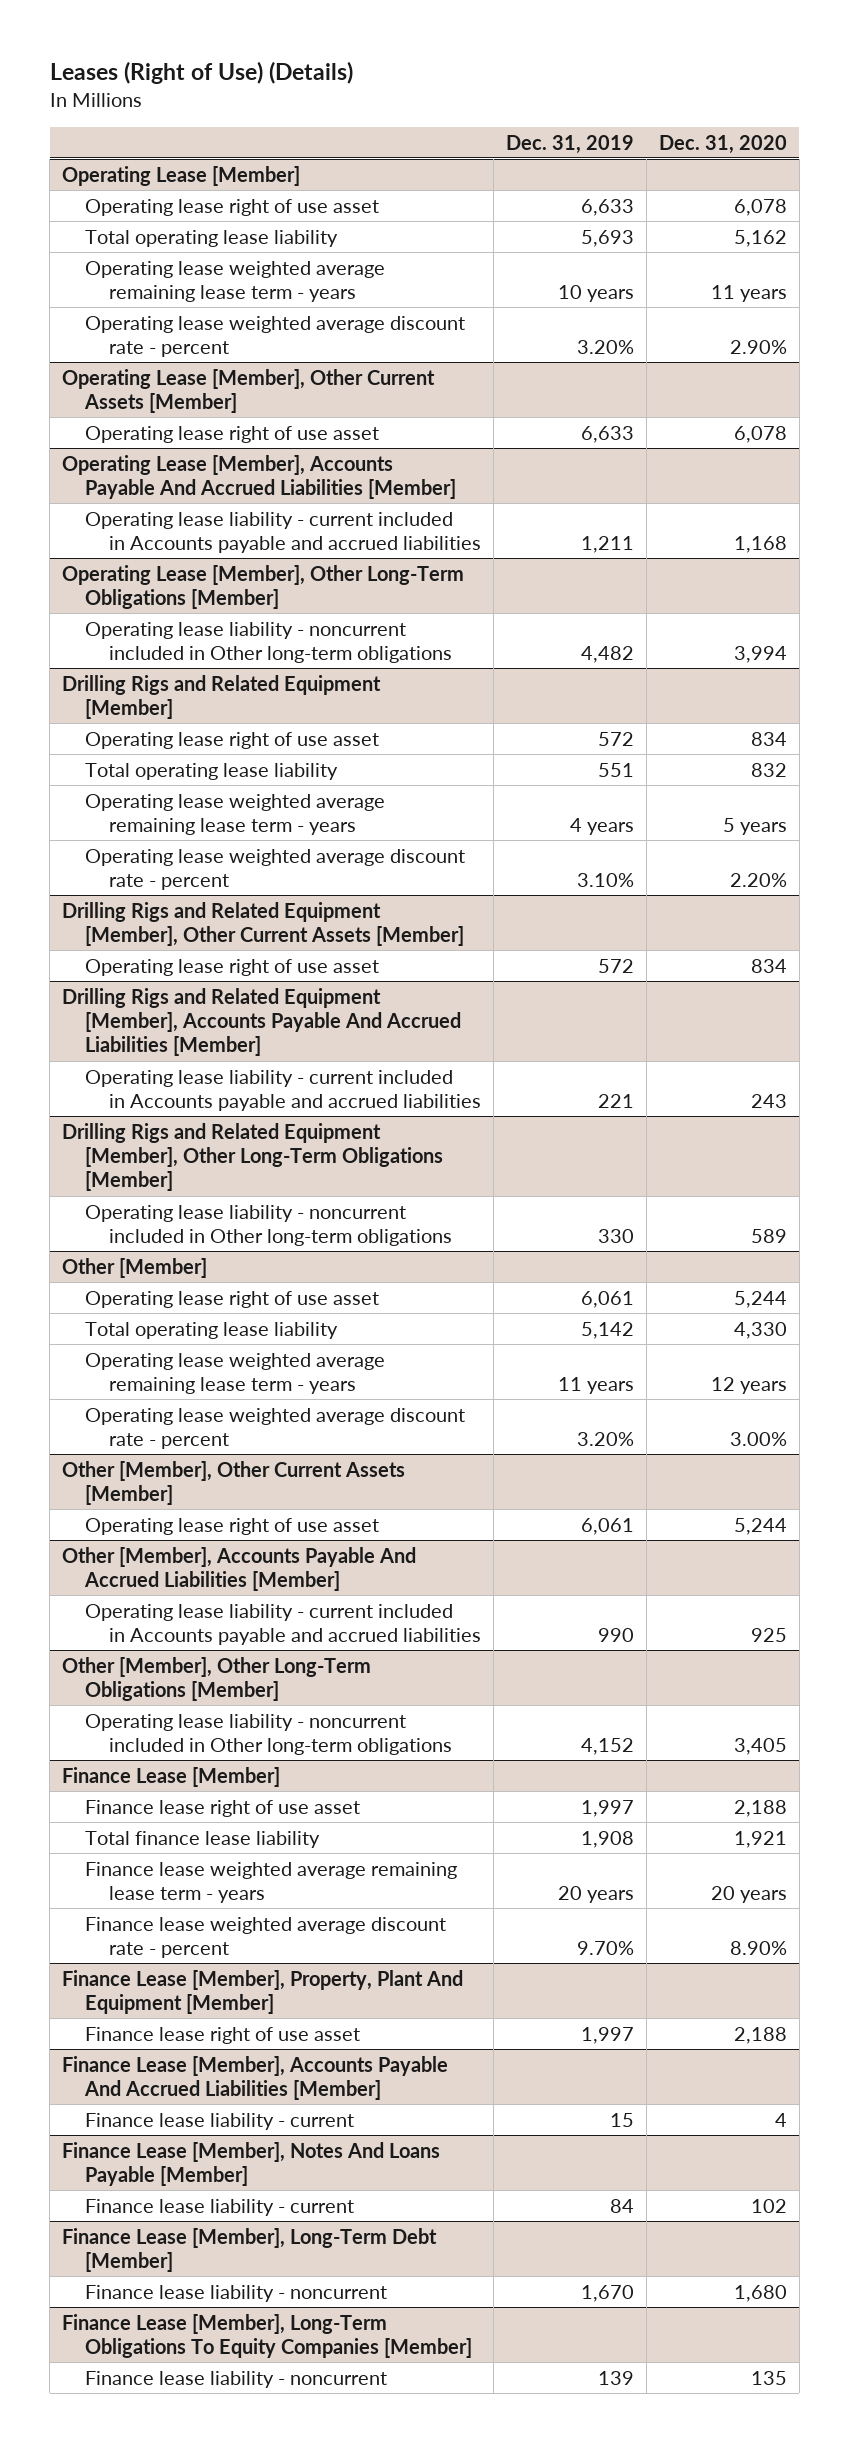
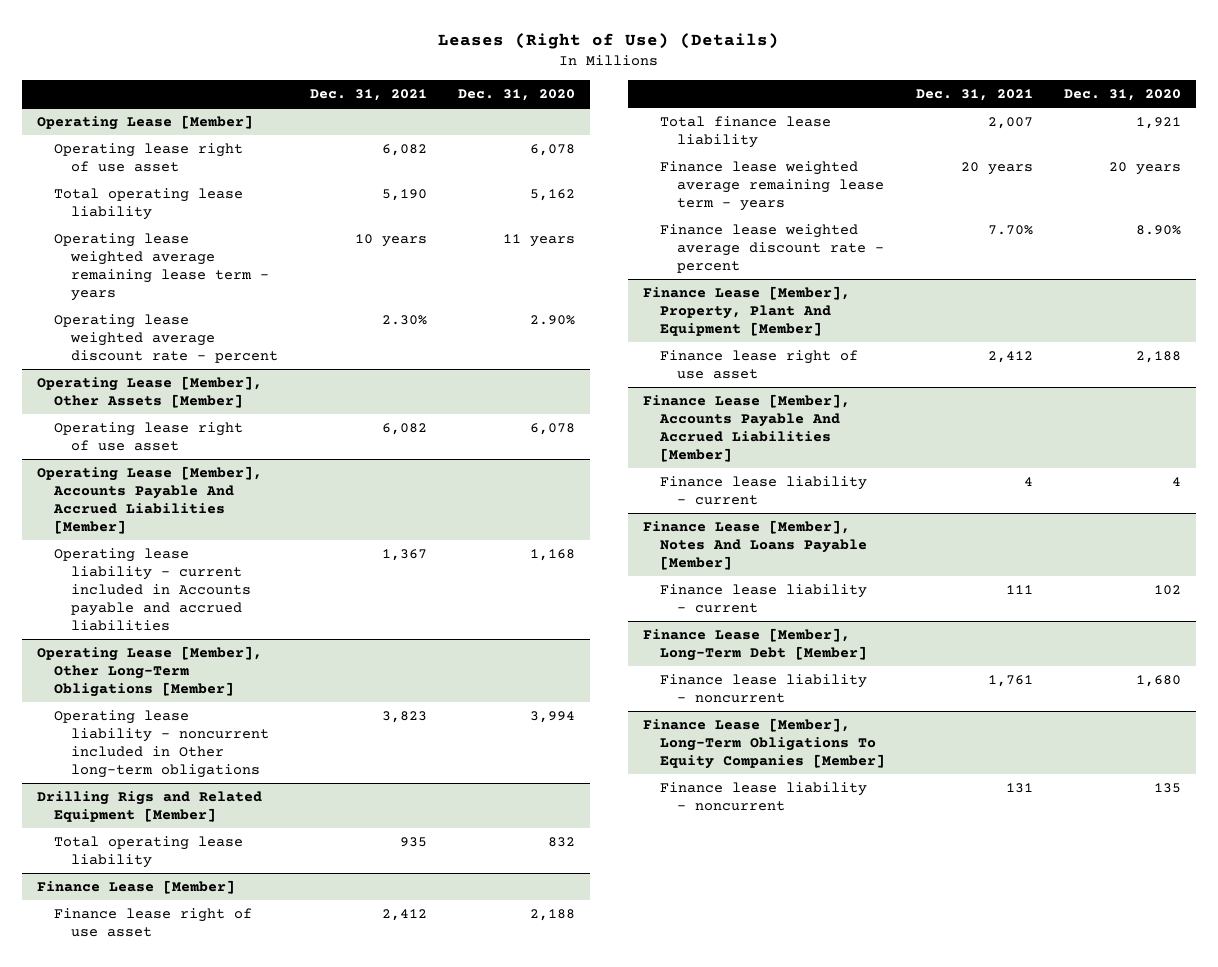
[505,134,634,154] Dec. 31, 2019 -> none
none -> [309,89,427,102] Dec. 31, 2021
[62,368,436,413] Operating Lease [Member], Other Current Assets [Member] -> [37,375,263,408] Operating Lease [Member], Other Assets [Member]
[85,731,380,749] Operating lease right of use asset -> none
[85,793,386,835] Operating lease weighted average remaining lease term - years -> none
[85,848,466,890] Operating lease weighted average discount rate - percent -> none
[62,901,465,946] Drilling Rigs and Related Equipment [Member], Other Current Assets [Member] -> none
[85,958,380,976] Operating lease right of use asset -> none
[62,987,462,1057] Drilling Rigs and Related Equipment [Member], Accounts Payable And Accrued Liabilities [Member] -> none
[85,1069,481,1111] Operating lease liability - current included in Accounts payable and accrued liabilities -> none
[62,1122,444,1192] Drilling Rigs and Related Equipment [Member], Other Long-Term Obligations [Member] -> none
[85,1204,452,1246] Operating lease liability - noncurrent included in Other long-term obligations -> none
[62,1257,208,1278] Other [Member] -> none
[85,1290,380,1308] Operating lease right of use asset -> none
[85,1321,339,1339] Total operating lease liability -> none
[85,1352,386,1394] Operating lease weighted average remaining lease term - years -> none
[85,1407,466,1449] Operating lease weighted average discount rate - percent -> none
[62,1460,406,1505] Other [Member], Other Current Assets [Member] -> none
[85,1517,380,1535] Operating lease right of use asset -> none
[62,1546,417,1591] Other [Member], Accounts Payable And Accrued Liabilities [Member] -> none
[85,1603,481,1645] Operating lease liability - current included in Accounts payable and accrued liabilities -> none
[62,1656,372,1701] Other [Member], Other Long-Term Obligations [Member] -> none
[85,1713,452,1755] Operating lease liability - noncurrent included in Other long-term obligations -> none

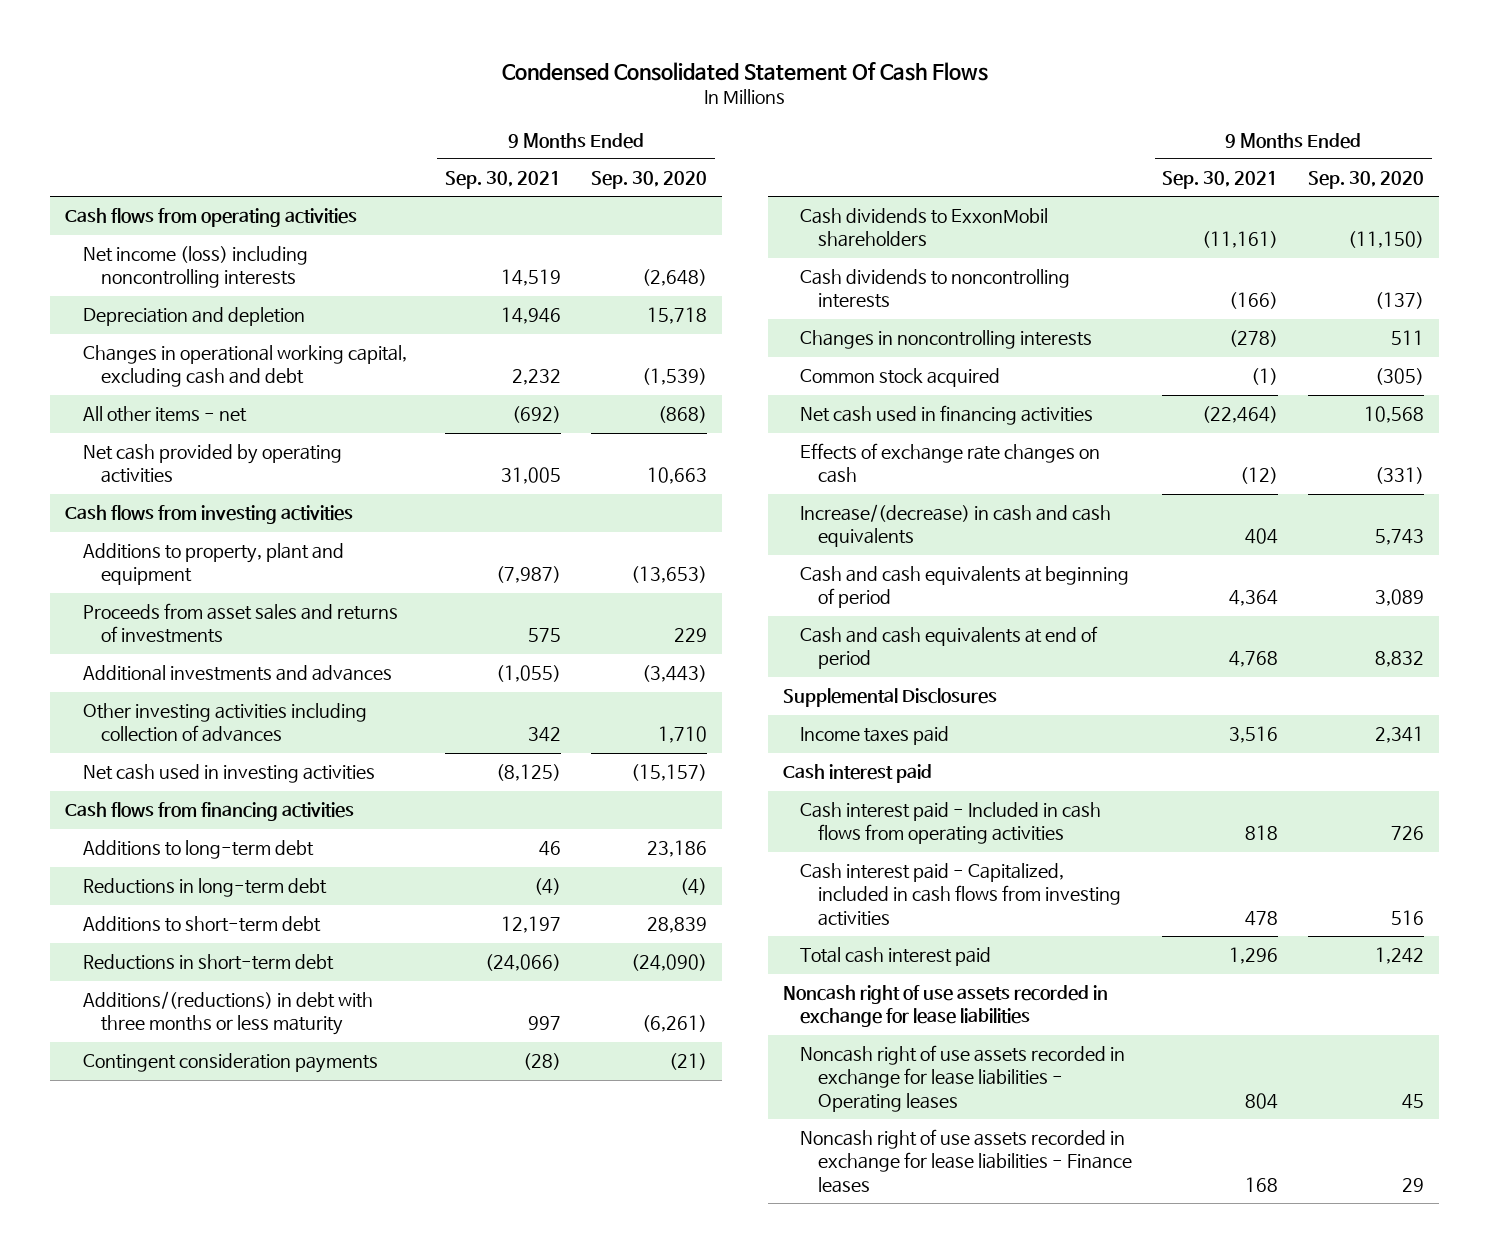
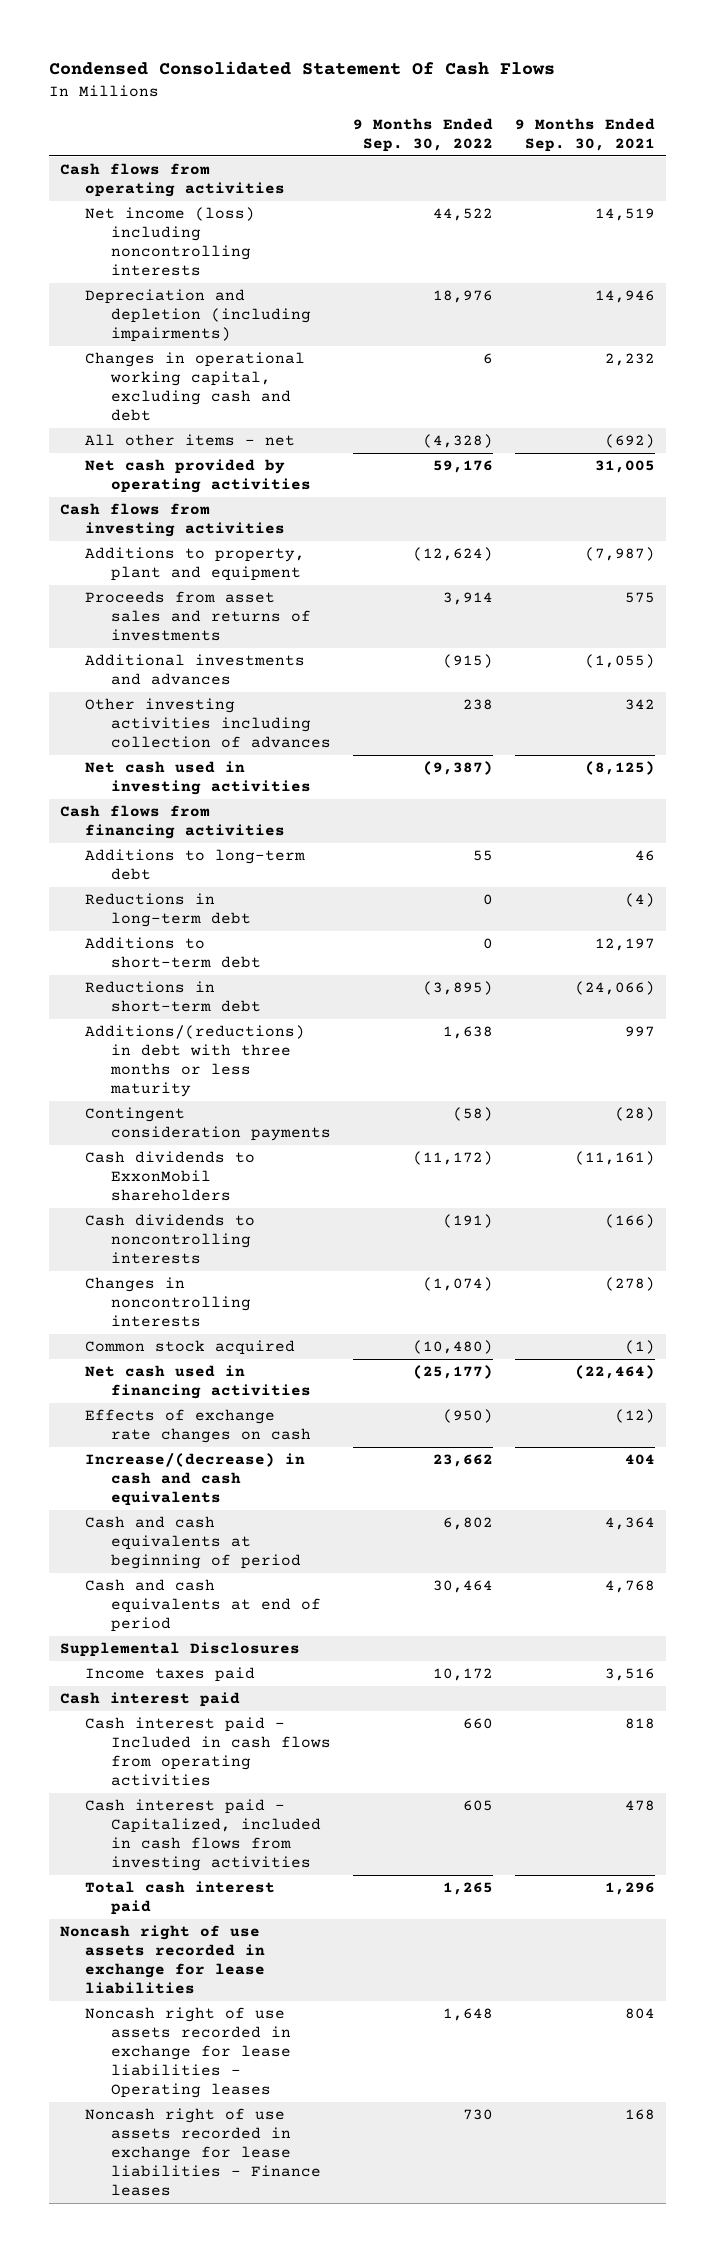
[590,171,707,190] Sep. 30, 2020 -> none
none -> [352,117,493,152] 9 Months Ended Sep. 30, 2022
[83,307,306,327] Depreciation and depletion -> [85,289,311,342] Depreciation and depletion (including impairments)

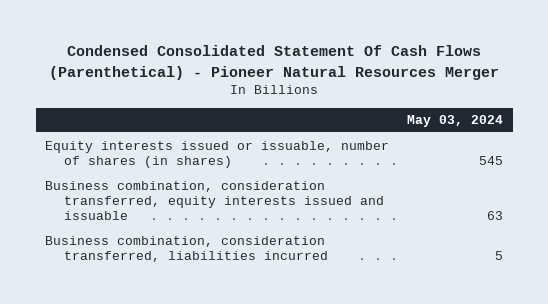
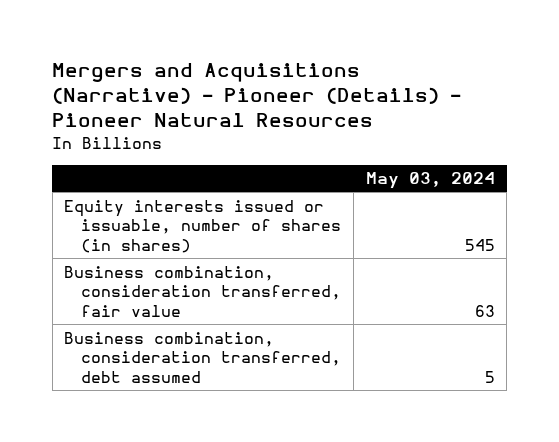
[49,45,500,80] Condensed Consolidated Statement Of Cash Flows (Parenthetical) - Pioneer Natural Resources Merger -> [52,63,462,127] Mergers and Acquisitions (Narrative) - Pioneer (Details) - Pioneer Natural Resources
[44,180,384,221] Business combination, consideration transferred, equity interests issued and issuable -> [64,265,342,317] Business combination, consideration transferred, fair value
[44,235,328,262] Business combination, consideration transferred, liabilities incurred -> [64,331,342,383] Business combination, consideration transferred, debt assumed

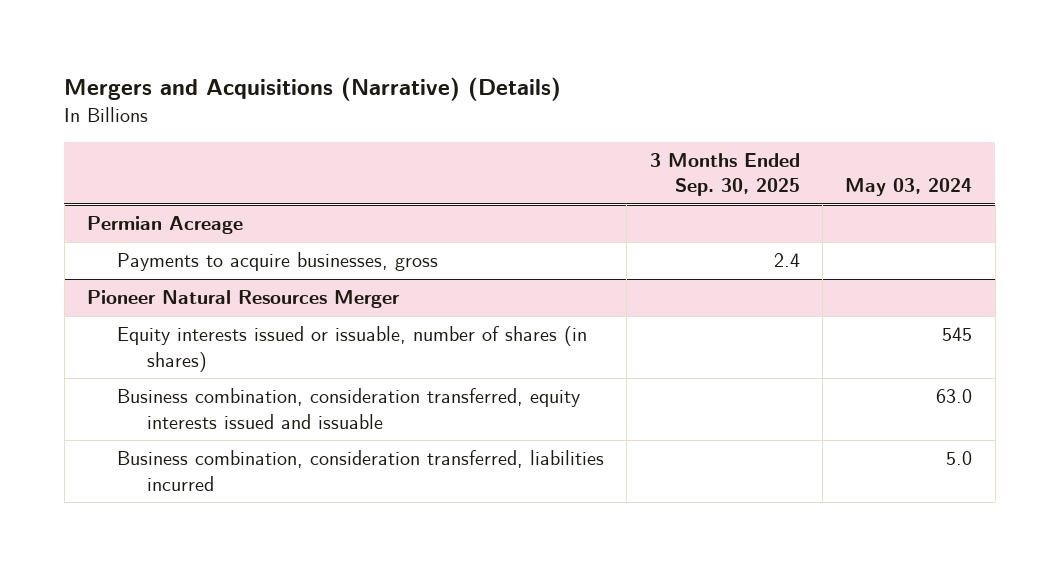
[52,63,462,127] Mergers and Acquisitions (Narrative) - Pioneer (Details) - Pioneer Natural Resources -> [64,77,562,102] Mergers and Acquisitions (Narrative) (Details)
none -> [649,153,800,197] 3 Months Ended Sep. 30, 2025
none -> [87,216,244,235] Permian Acreage
none -> [117,252,439,272] Payments to acquire businesses, gross
none -> [87,290,401,309] Pioneer Natural Resources Merger
[64,265,342,317] Business combination, consideration transferred, fair value -> [117,388,581,429] Business combination, consideration transferred, equity interests issued and issuable
[474,304,495,317] 63 -> [936,389,973,404] 63.0
[64,331,342,383] Business combination, consideration transferred, debt assumed -> [117,450,605,491] Business combination, consideration transferred, liabilities incurred
[484,370,495,383] 5 -> [946,451,973,466] 5.0

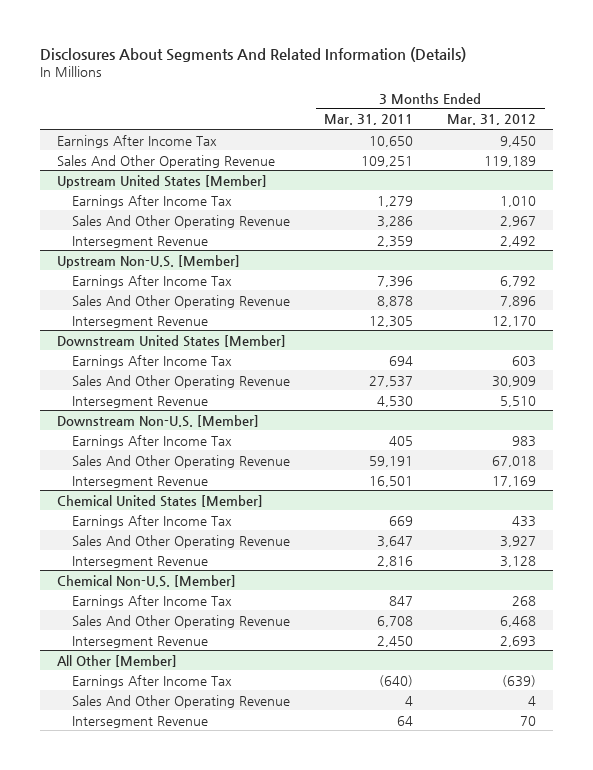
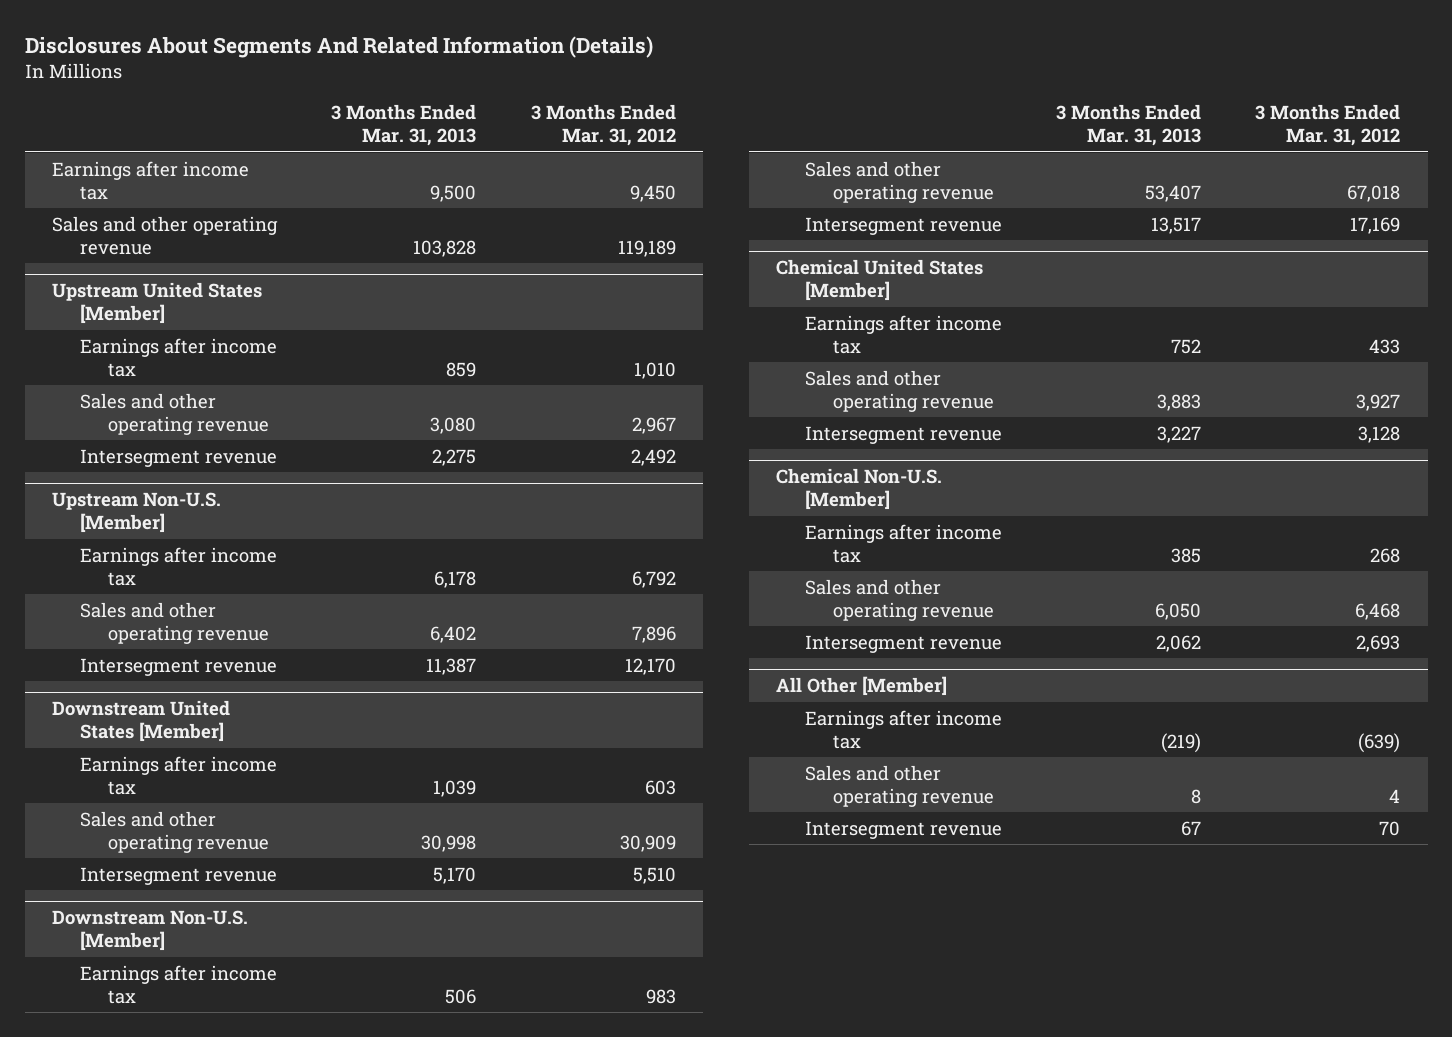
[324,114,414,126] Mar. 31, 2011 -> none
none -> [331,104,477,147] 3 Months Ended Mar. 31, 2013
[56,134,217,148] Earnings After Income Tax -> [51,160,249,200] Earnings after income tax
[56,154,275,168] Sales And Other Operating Revenue -> [51,215,278,255] Sales and other operating revenue
[72,194,233,208] Earnings After Income Tax -> [80,337,278,377] Earnings after income tax
[72,214,291,228] Sales And Other Operating Revenue -> [80,392,270,435] Sales and other operating revenue
[72,235,209,248] Intersegment Revenue -> [80,448,278,467] Intersegment revenue
[72,274,233,288] Earnings After Income Tax -> [80,546,278,586] Earnings after income tax
[72,294,291,308] Sales And Other Operating Revenue -> [80,601,270,644] Sales and other operating revenue
[72,315,209,328] Intersegment Revenue -> [80,657,278,676] Intersegment revenue
[72,354,233,368] Earnings After Income Tax -> [80,755,278,795] Earnings after income tax
[72,374,291,388] Sales And Other Operating Revenue -> [80,810,270,853] Sales and other operating revenue
[72,395,209,408] Intersegment Revenue -> [80,866,278,885] Intersegment revenue
[72,434,233,448] Earnings After Income Tax -> [80,964,278,1004] Earnings after income tax
[72,454,291,468] Sales And Other Operating Revenue -> [804,160,994,203] Sales and other operating revenue
[72,475,209,488] Intersegment Revenue -> [804,216,1002,235] Intersegment revenue
[72,514,233,528] Earnings After Income Tax -> [804,314,1002,354] Earnings after income tax
[72,534,291,548] Sales And Other Operating Revenue -> [804,369,994,412] Sales and other operating revenue
[72,555,209,568] Intersegment Revenue -> [804,425,1002,444] Intersegment revenue
[72,594,233,608] Earnings After Income Tax -> [804,523,1002,563] Earnings after income tax
[72,614,291,628] Sales And Other Operating Revenue -> [804,578,994,621] Sales and other operating revenue
[72,635,209,648] Intersegment Revenue -> [804,634,1002,653] Intersegment revenue
[72,674,233,688] Earnings After Income Tax -> [804,709,1002,749] Earnings after income tax
[72,694,291,708] Sales And Other Operating Revenue -> [804,764,994,807] Sales and other operating revenue
[72,715,209,728] Intersegment Revenue -> [804,820,1002,839] Intersegment revenue

